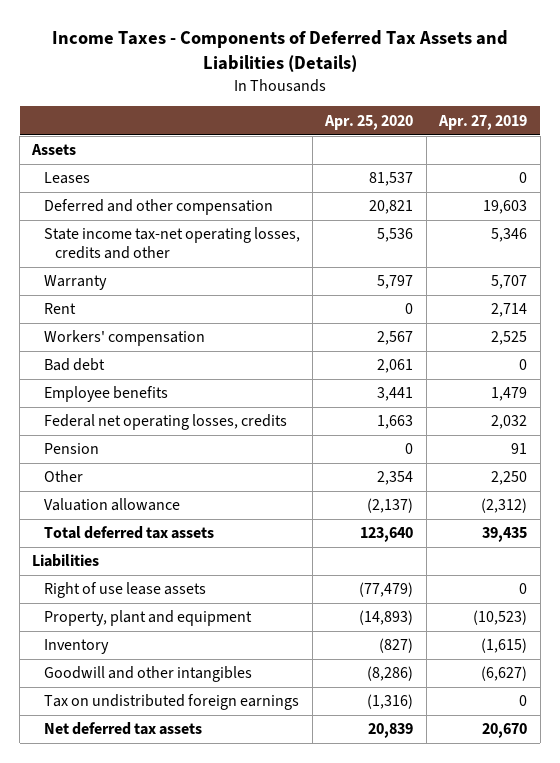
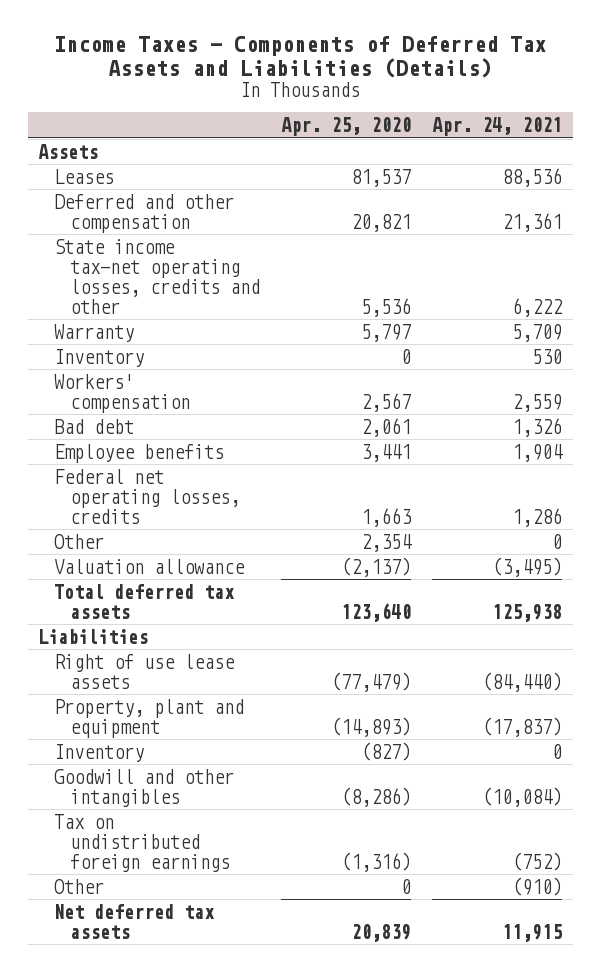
[438,114,528,130] Apr. 27, 2019 -> none
none -> [432,117,563,137] Apr. 24, 2021
[43,303,76,315] Rent -> none
none -> [54,348,145,367] Inventory
[43,443,99,455] Pension -> none
none -> [54,878,105,894] Other

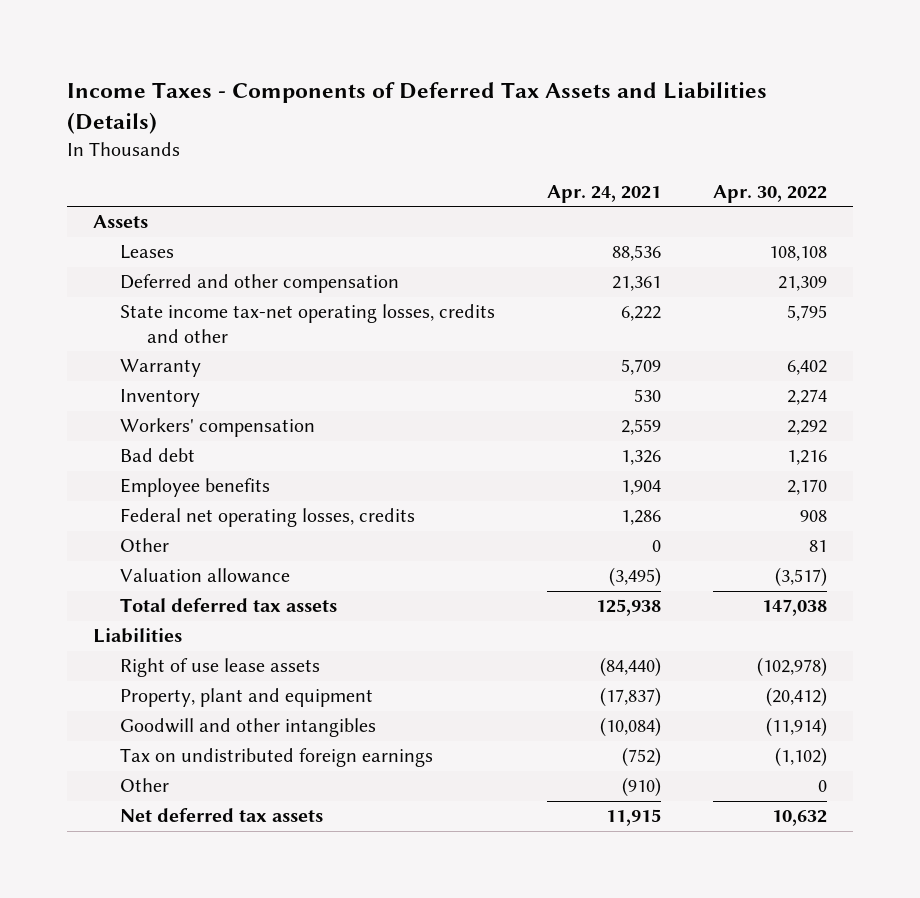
[281,117,412,137] Apr. 25, 2020 -> none
none -> [713,184,828,203] Apr. 30, 2022
[54,743,145,762] Inventory -> none

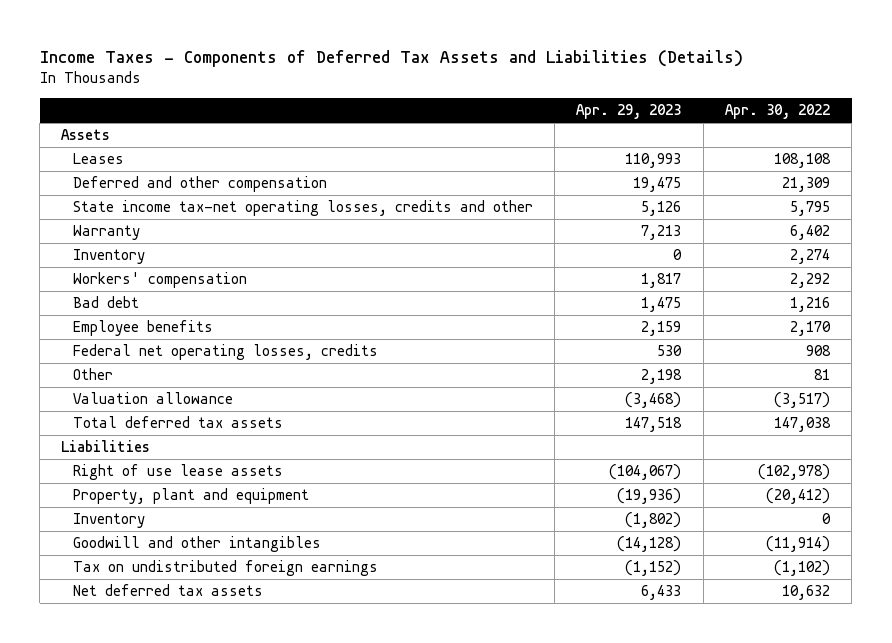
[547,184,662,203] Apr. 24, 2021 -> none
none -> [576,104,682,120] Apr. 29, 2023
none -> [72,513,145,529] Inventory
[120,778,170,793] Other -> none

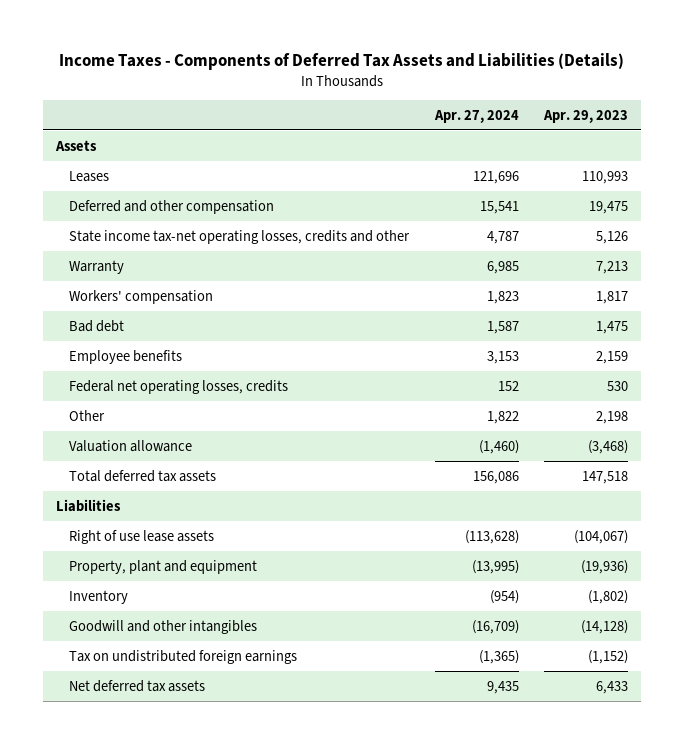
[725,104,831,120] Apr. 30, 2022 -> none
none -> [433,109,519,123] Apr. 27, 2024
[72,249,145,265] Inventory -> none

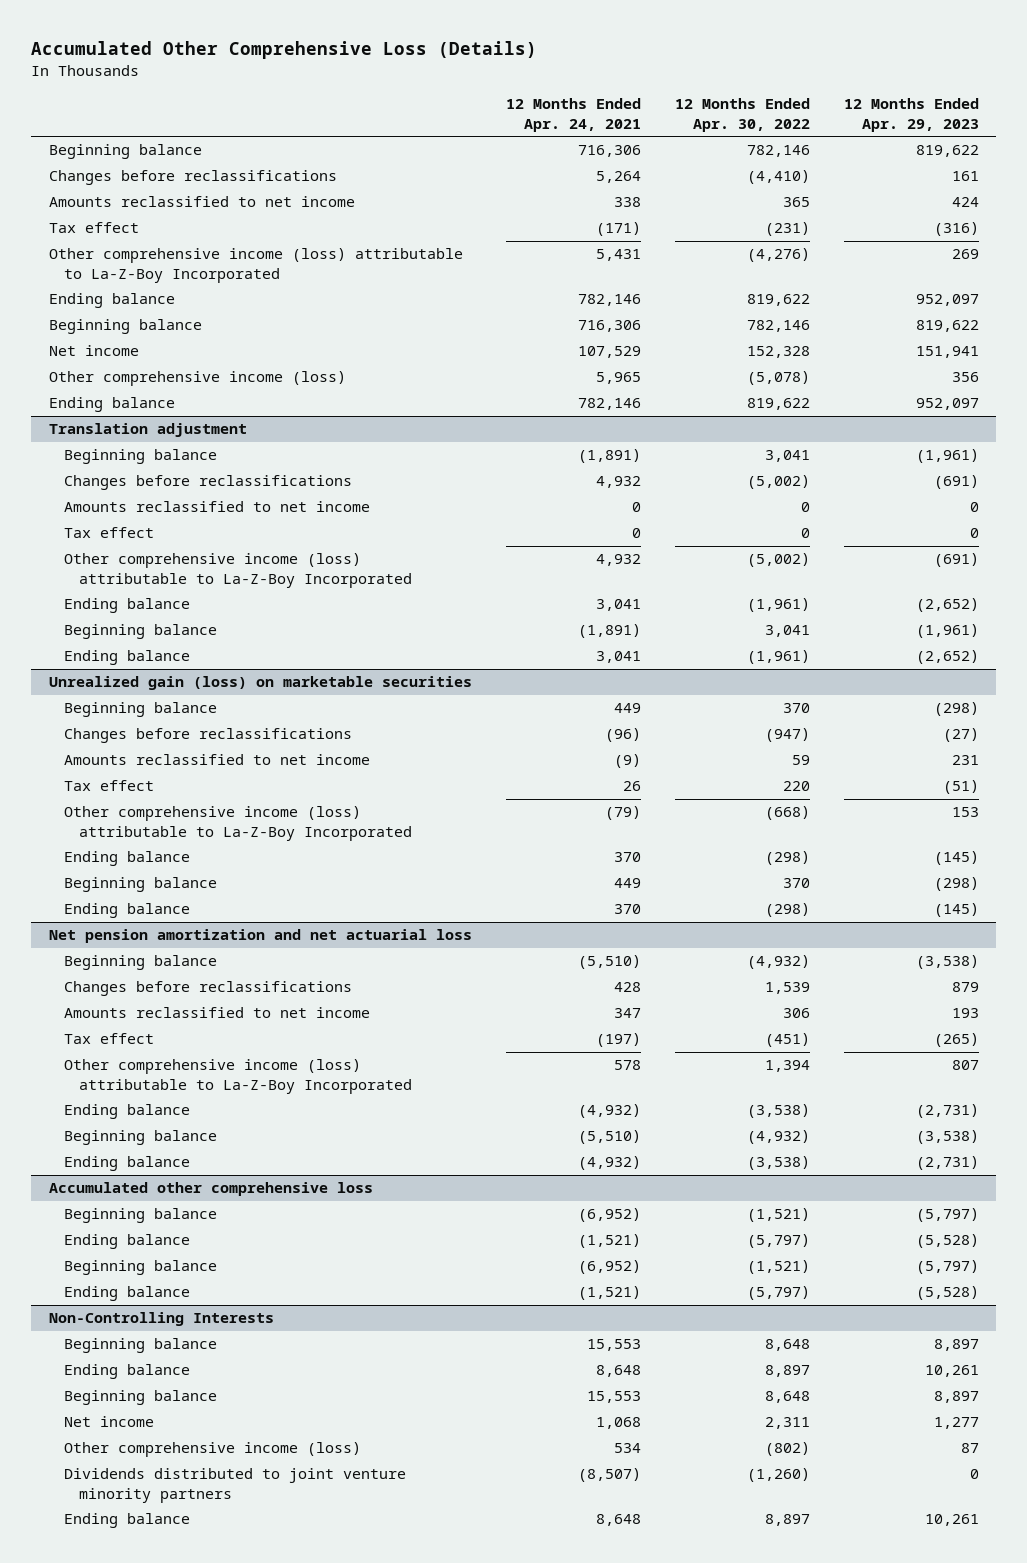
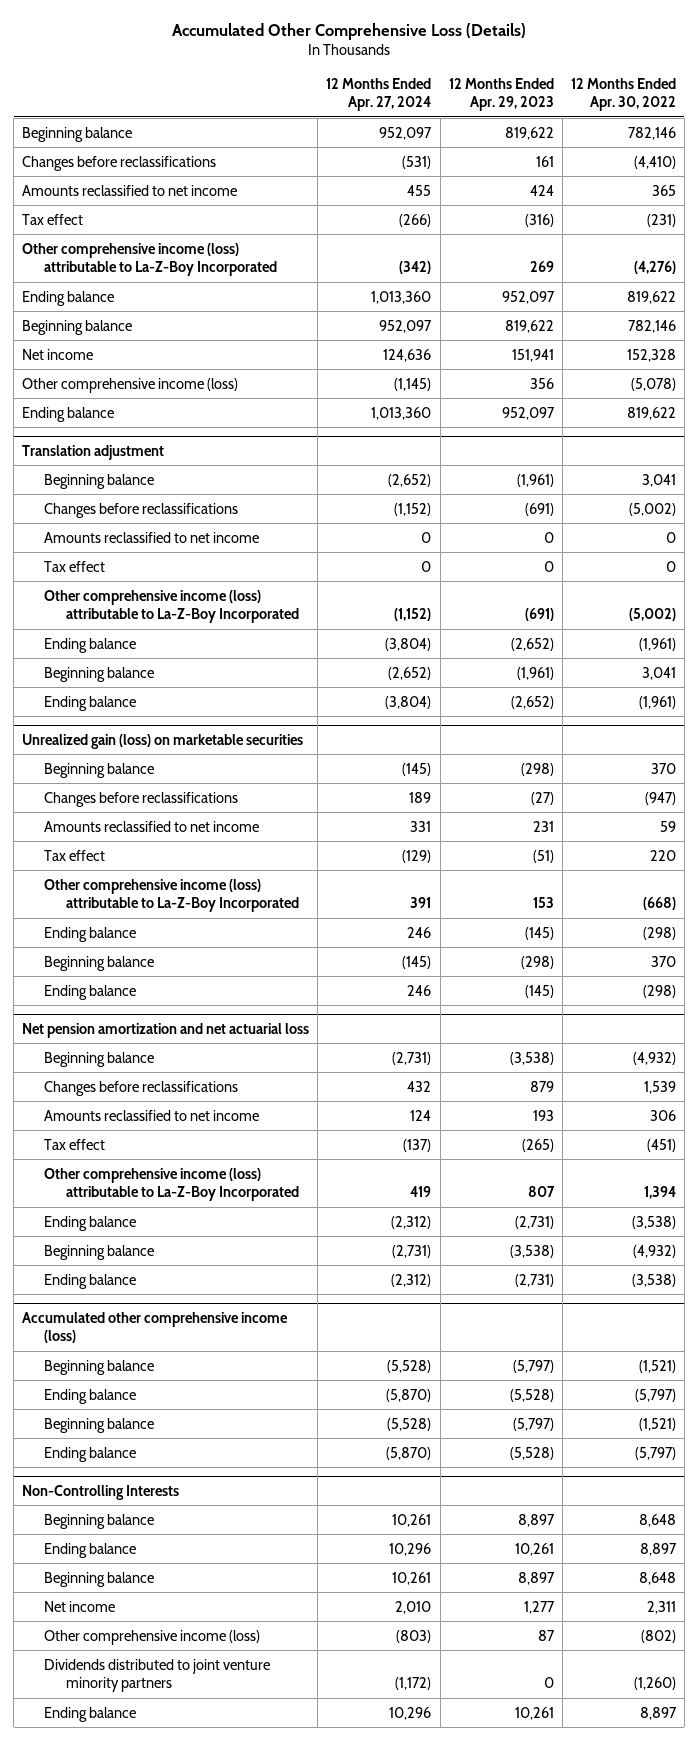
[505,98,641,132] 12 Months Ended Apr. 24, 2021 -> none
none -> [326,77,432,112] 12 Months Ended Apr. 27, 2024
[48,1182,373,1197] Accumulated other comprehensive loss -> [22,1311,289,1344] Accumulated other comprehensive income (loss)

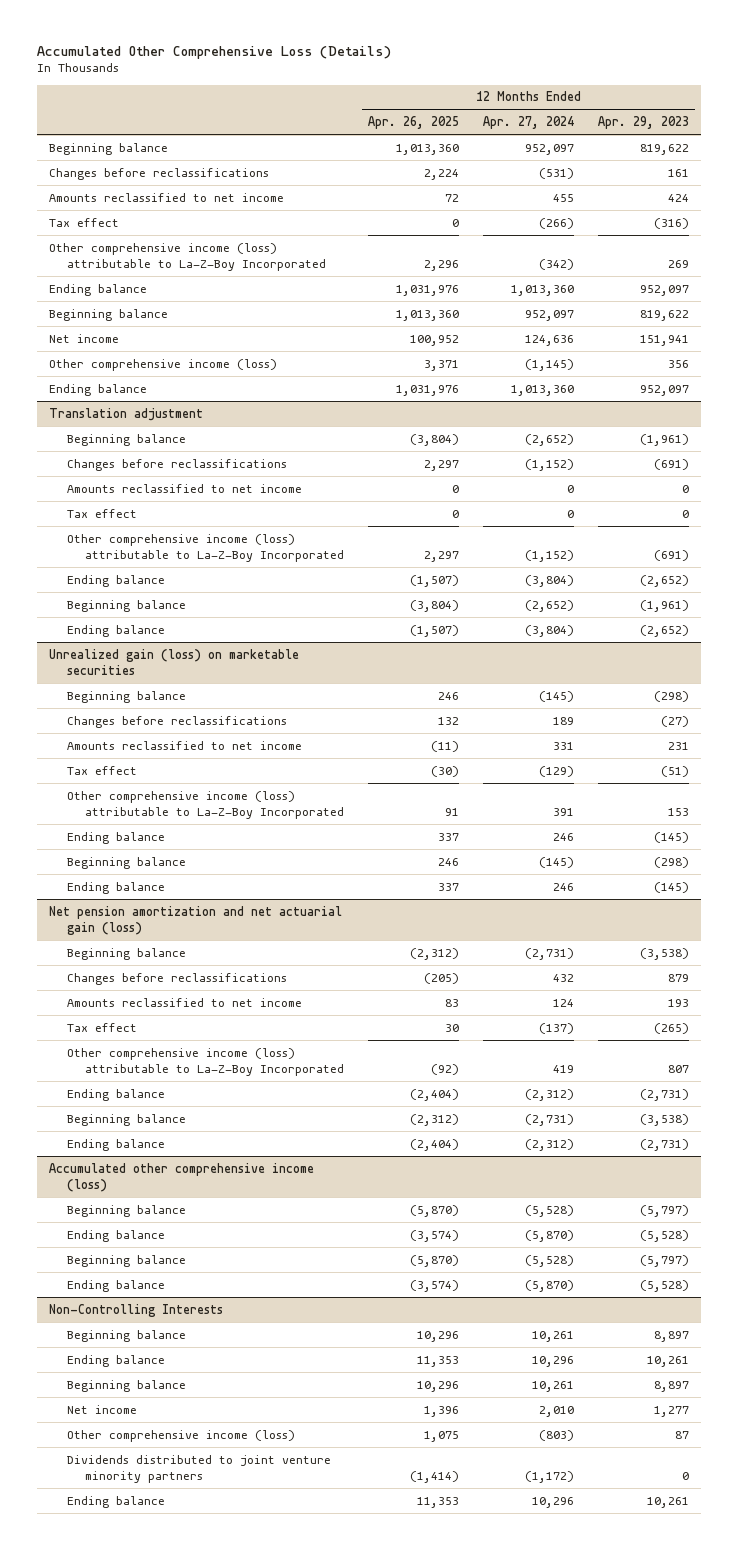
[570,77,676,112] 12 Months Ended Apr. 30, 2022 -> none
none -> [368,116,460,130] Apr. 26, 2025
[22,1022,310,1038] Net pension amortization and net actuarial loss -> [48,905,342,935] Net pension amortization and net actuarial gain (loss)

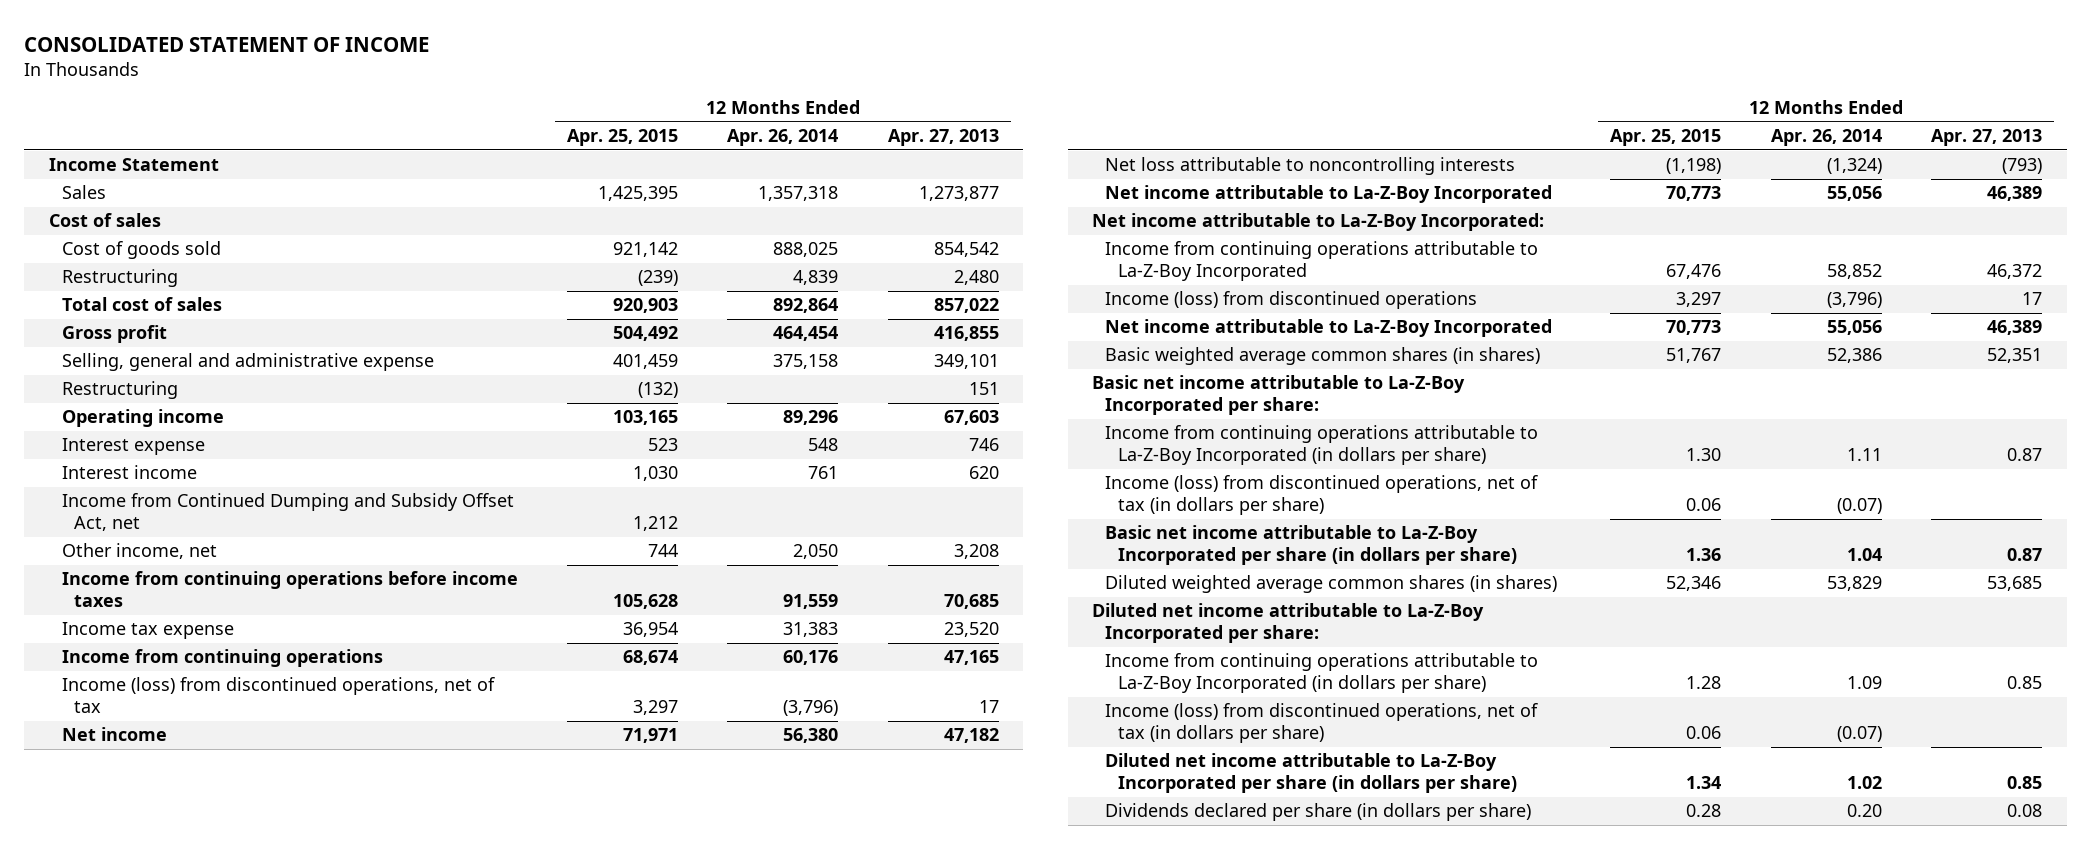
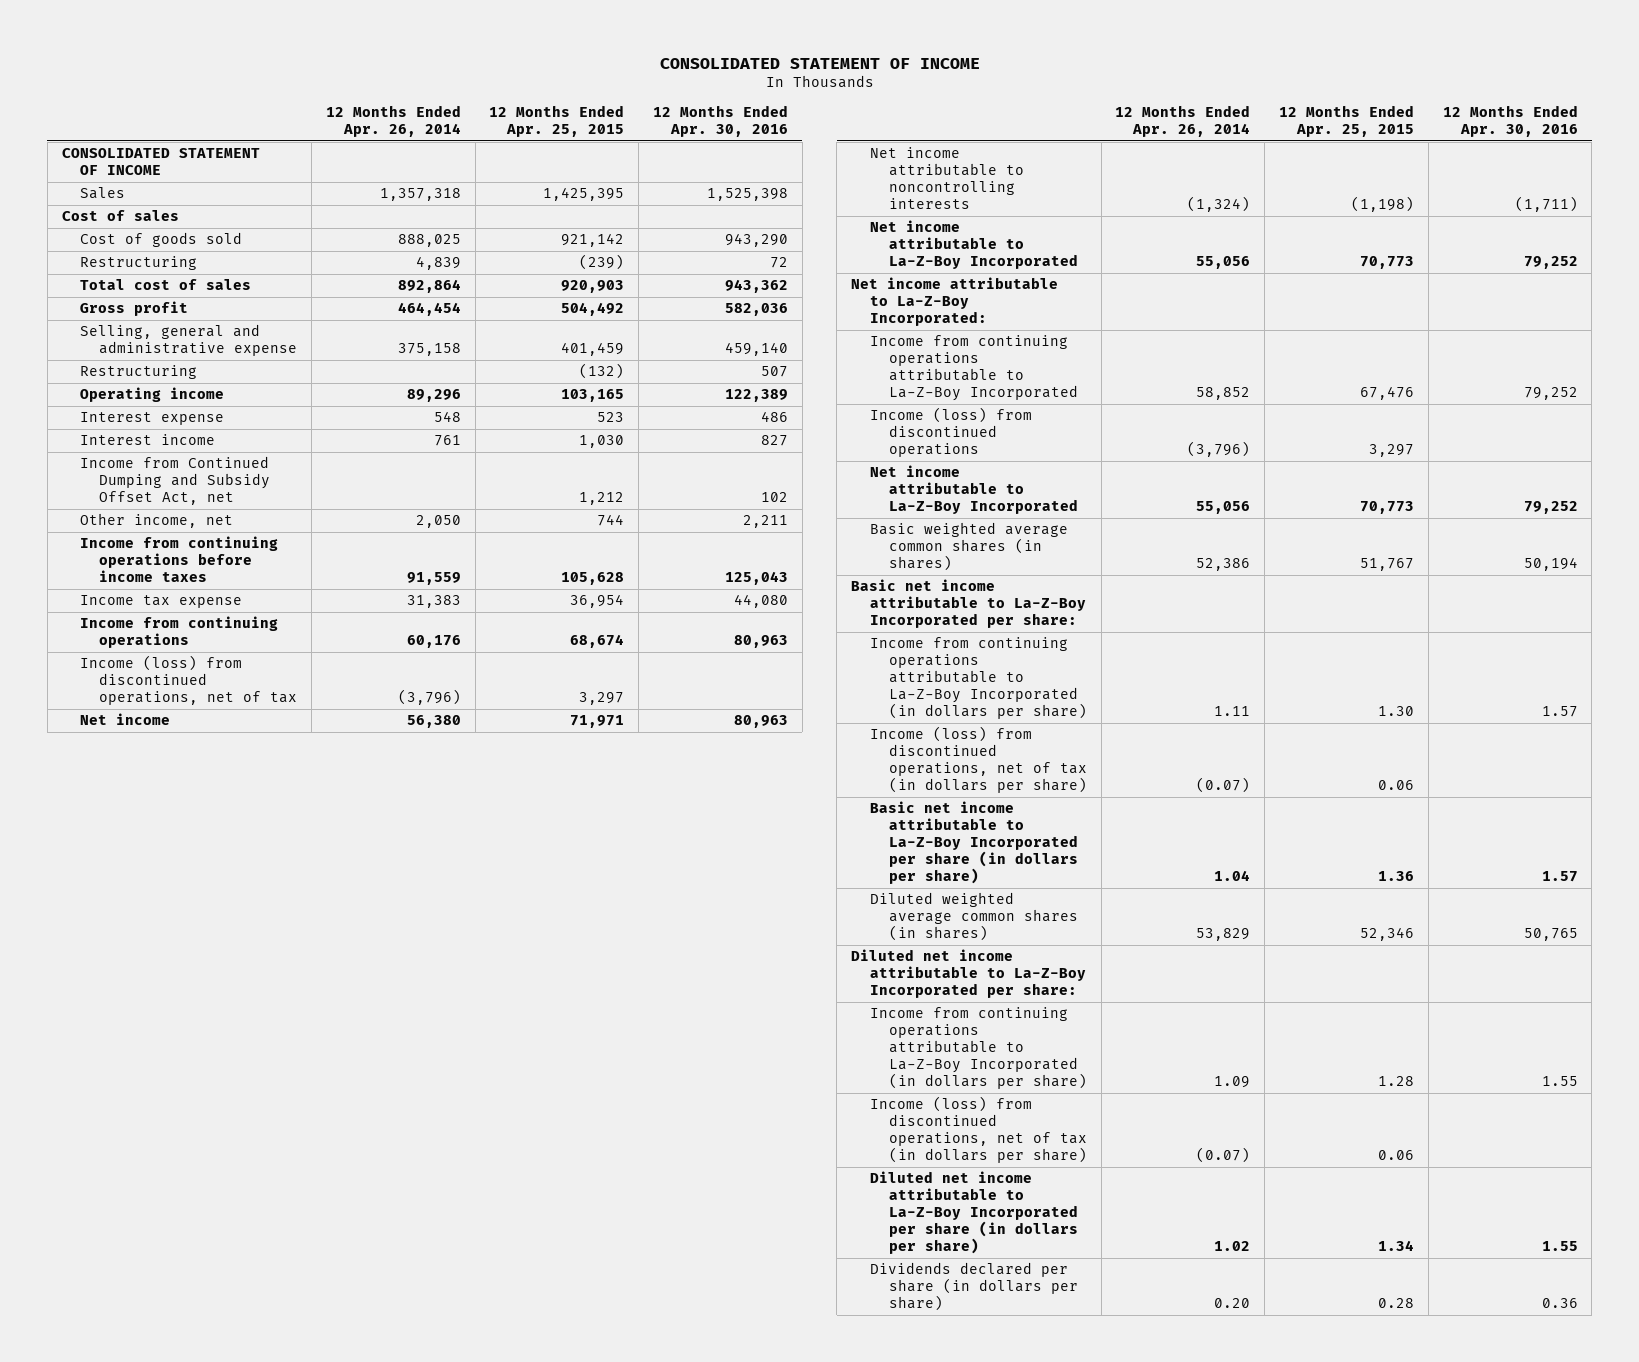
[887,129,999,147] Apr. 27, 2013 -> none
none -> [653,105,789,138] 12 Months Ended Apr. 30, 2016
[49,158,220,172] Income Statement -> [61,148,260,176] CONSOLIDATED STATEMENT OF INCOME
[1105,157,1516,176] Net loss attributable to noncontrolling interests -> [870,147,1024,210] Net income attributable to noncontrolling interests

